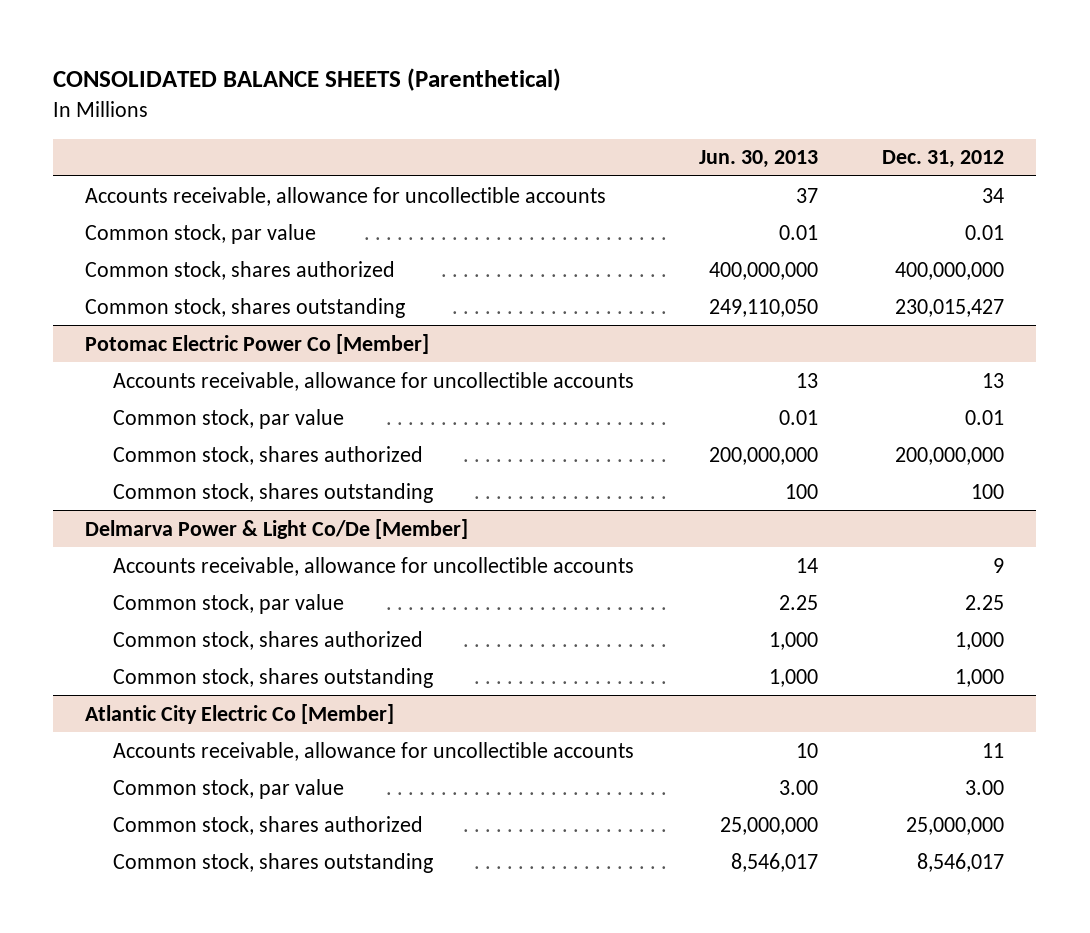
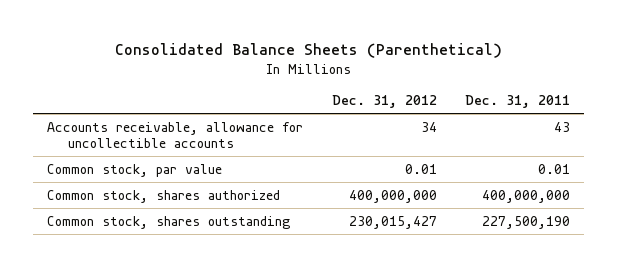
[53,68,562,92] CONSOLIDATED BALANCE SHEETS (Parenthetical) -> [114,42,502,58] Consolidated Balance Sheets (Parenthetical)
[698,150,818,169] Jun. 30, 2013 -> none
none -> [464,95,570,109] Dec. 31, 2011
[85,333,430,354] Potomac Electric Power Co [Member] -> none
[113,371,635,391] Accounts receivable, allowance for uncollectible accounts -> none
[113,408,345,429] Common stock, par value -> none
[113,445,424,465] Common stock, shares authorized -> none
[113,482,434,503] Common stock, shares outstanding -> none
[85,518,469,539] Delmarva Power & Light Co/De [Member] -> none
[113,556,635,576] Accounts receivable, allowance for uncollectible accounts -> none
[113,593,345,614] Common stock, par value -> none
[113,630,424,650] Common stock, shares authorized -> none
[113,667,434,688] Common stock, shares outstanding -> none
[85,703,395,724] Atlantic City Electric Co [Member] -> none
[113,741,635,761] Accounts receivable, allowance for uncollectible accounts -> none
[113,778,345,799] Common stock, par value -> none
[113,815,424,835] Common stock, shares authorized -> none
[113,852,434,873] Common stock, shares outstanding -> none

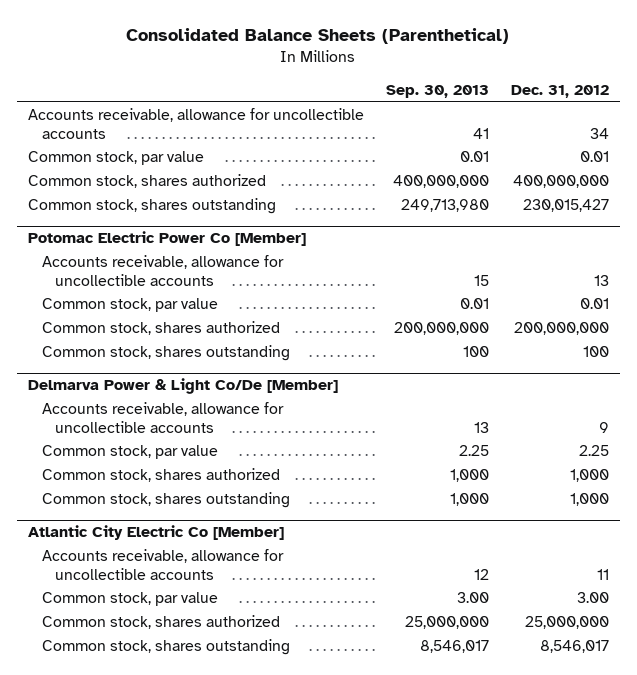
[464,95,570,109] Dec. 31, 2011 -> none
none -> [385,84,489,98] Sep. 30, 2013
none -> [28,231,307,247] Potomac Electric Power Co [Member]
none -> [41,255,284,286] Accounts receivable, allowance for uncollectible accounts
none -> [41,298,218,313] Common stock, par value
none -> [41,321,280,336] Common stock, shares authorized
none -> [41,345,290,362] Common stock, shares outstanding
none -> [28,378,339,395] Delmarva Power & Light Co/De [Member]
none -> [41,402,284,433] Accounts receivable, allowance for uncollectible accounts
none -> [41,445,218,460] Common stock, par value
none -> [41,468,280,483] Common stock, shares authorized
none -> [41,492,290,509] Common stock, shares outstanding
none -> [28,525,285,541] Atlantic City Electric Co [Member]
none -> [41,549,284,580] Accounts receivable, allowance for uncollectible accounts
none -> [41,592,218,607] Common stock, par value
none -> [41,615,280,630] Common stock, shares authorized
none -> [41,639,290,656] Common stock, shares outstanding

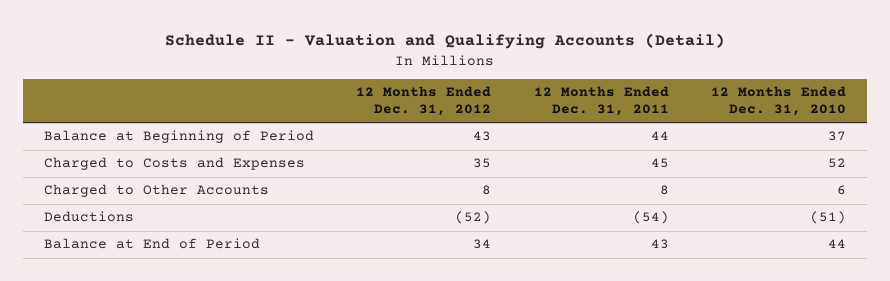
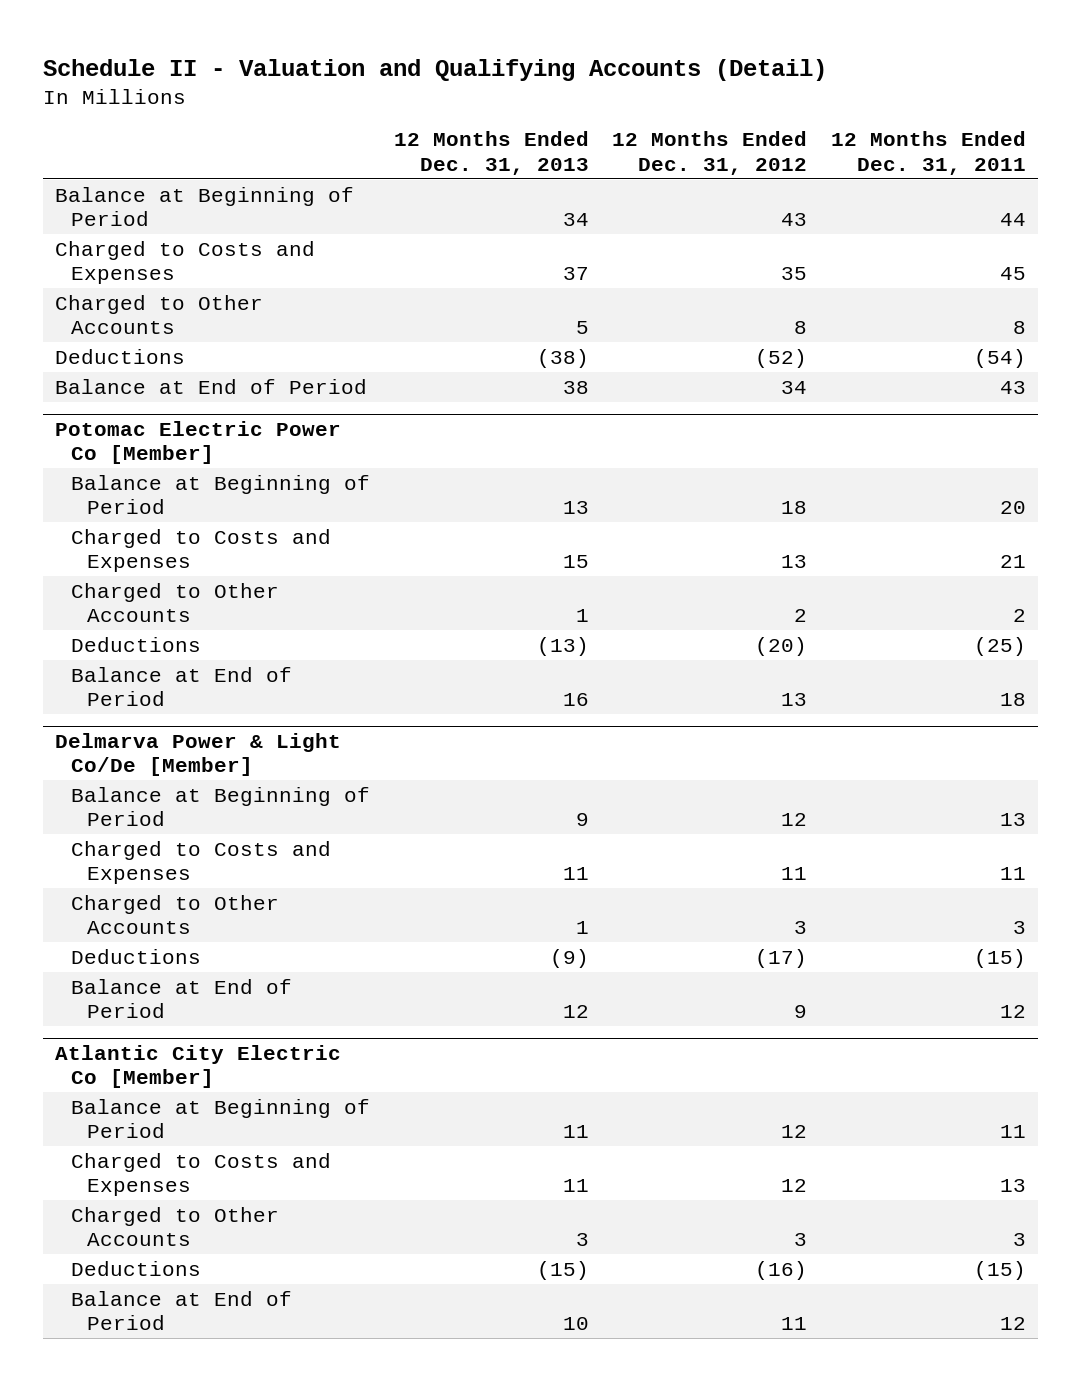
[710,86,846,116] 12 Months Ended Dec. 31, 2010 -> none
none -> [393,131,589,175] 12 Months Ended Dec. 31, 2013
none -> [55,420,342,465] Potomac Electric Power Co [Member]
none -> [71,474,371,515] Balance at Beginning of Period
none -> [71,528,332,573] Charged to Costs and Expenses
none -> [71,582,280,623] Charged to Other Accounts
none -> [71,636,202,652] Deductions
none -> [71,666,293,707] Balance at End of Period
none -> [55,732,342,777] Delmarva Power & Light Co/De [Member]
none -> [71,786,371,827] Balance at Beginning of Period
none -> [71,840,332,885] Charged to Costs and Expenses
none -> [71,894,280,935] Charged to Other Accounts
none -> [71,948,202,964] Deductions
none -> [71,978,293,1019] Balance at End of Period
none -> [55,1044,342,1089] Atlantic City Electric Co [Member]
none -> [71,1098,371,1139] Balance at Beginning of Period
none -> [71,1152,332,1197] Charged to Costs and Expenses
none -> [71,1206,280,1247] Charged to Other Accounts
none -> [71,1260,202,1276] Deductions
none -> [71,1290,293,1331] Balance at End of Period

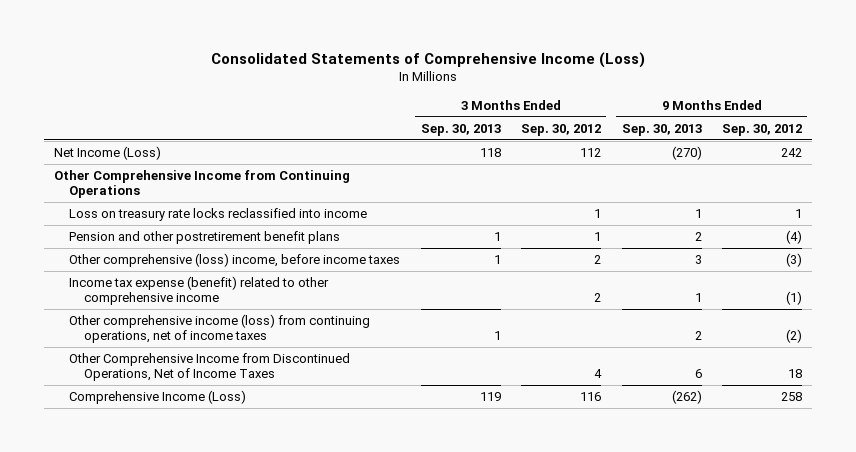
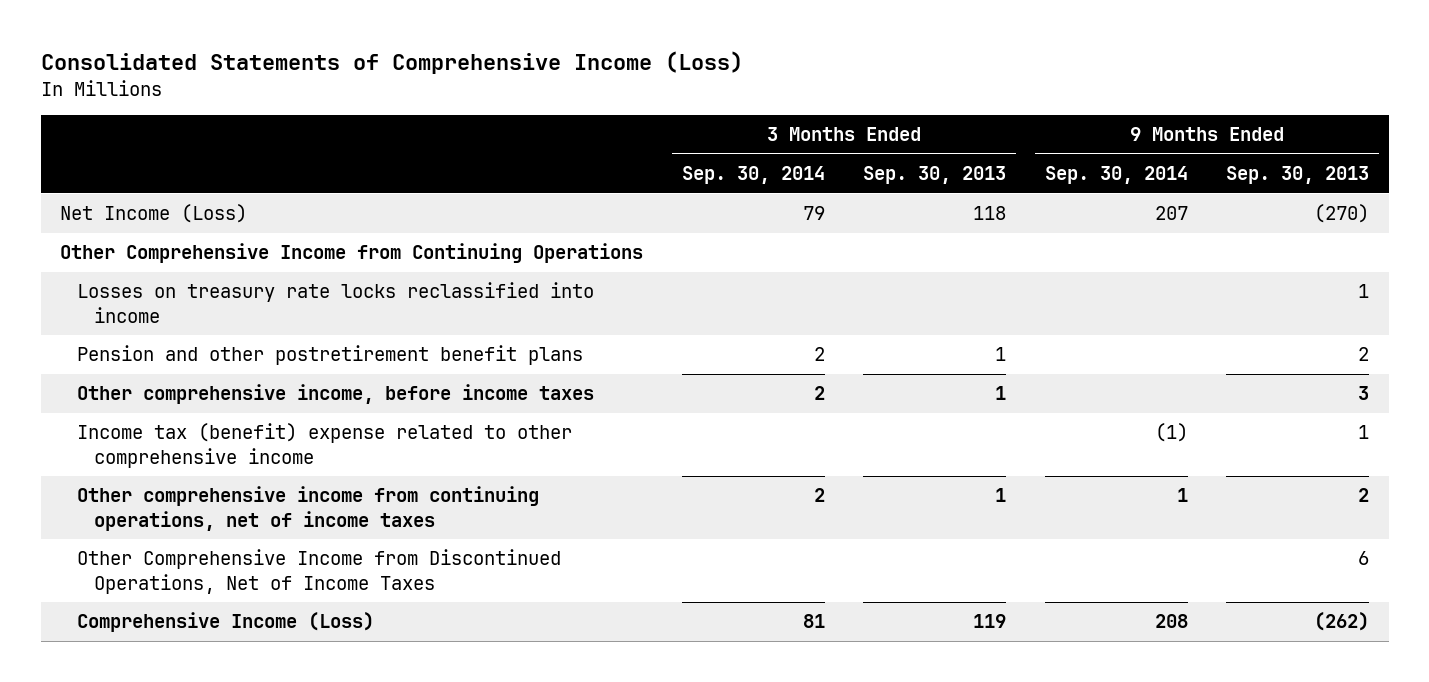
[521,123,602,136] Sep. 30, 2012 -> none
[722,123,803,136] Sep. 30, 2012 -> none
none -> [681,166,825,185] Sep. 30, 2014
none -> [1044,166,1188,185] Sep. 30, 2014
[68,207,367,221] Loss on treasury rate locks reclassified into income -> [77,282,595,323] Losses on treasury rate locks reclassified into income
[68,252,400,267] Other comprehensive (loss) income, before income taxes -> [77,384,595,405] Other comprehensive income, before income taxes
[68,275,329,306] Income tax expense (benefit) related to other comprehensive income -> [77,423,573,468] Income tax (benefit) expense related to other comprehensive income
[68,313,370,344] Other comprehensive income (loss) from continuing operations, net of income taxes -> [77,486,540,531] Other comprehensive income from continuing operations, net of income taxes

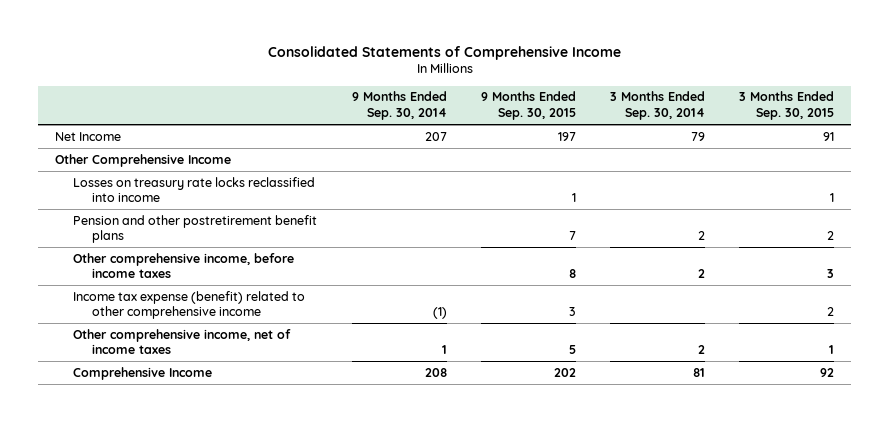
[40,51,743,75] Consolidated Statements of Comprehensive Income (Loss) -> [267,45,621,60] Consolidated Statements of Comprehensive Income
[863,166,1007,185] Sep. 30, 2013 -> none
[1226,166,1370,185] Sep. 30, 2013 -> none
none -> [480,91,576,120] 9 Months Ended Sep. 30, 2015
none -> [739,91,835,120] 3 Months Ended Sep. 30, 2015
[59,204,247,224] Net Income (Loss) -> [54,131,121,141] Net Income
[59,243,643,264] Other Comprehensive Income from Continuing Operations -> [54,153,231,167] Other Comprehensive Income
[77,549,562,594] Other Comprehensive Income from Discontinued Operations, Net of Income Taxes -> none
[77,423,573,468] Income tax (benefit) expense related to other comprehensive income -> [73,290,306,320] Income tax expense (benefit) related to other comprehensive income
[77,486,540,531] Other comprehensive income from continuing operations, net of income taxes -> [73,328,292,355] Other comprehensive income, net of income taxes
[77,612,375,633] Comprehensive Income (Loss) -> [73,366,213,380] Comprehensive Income

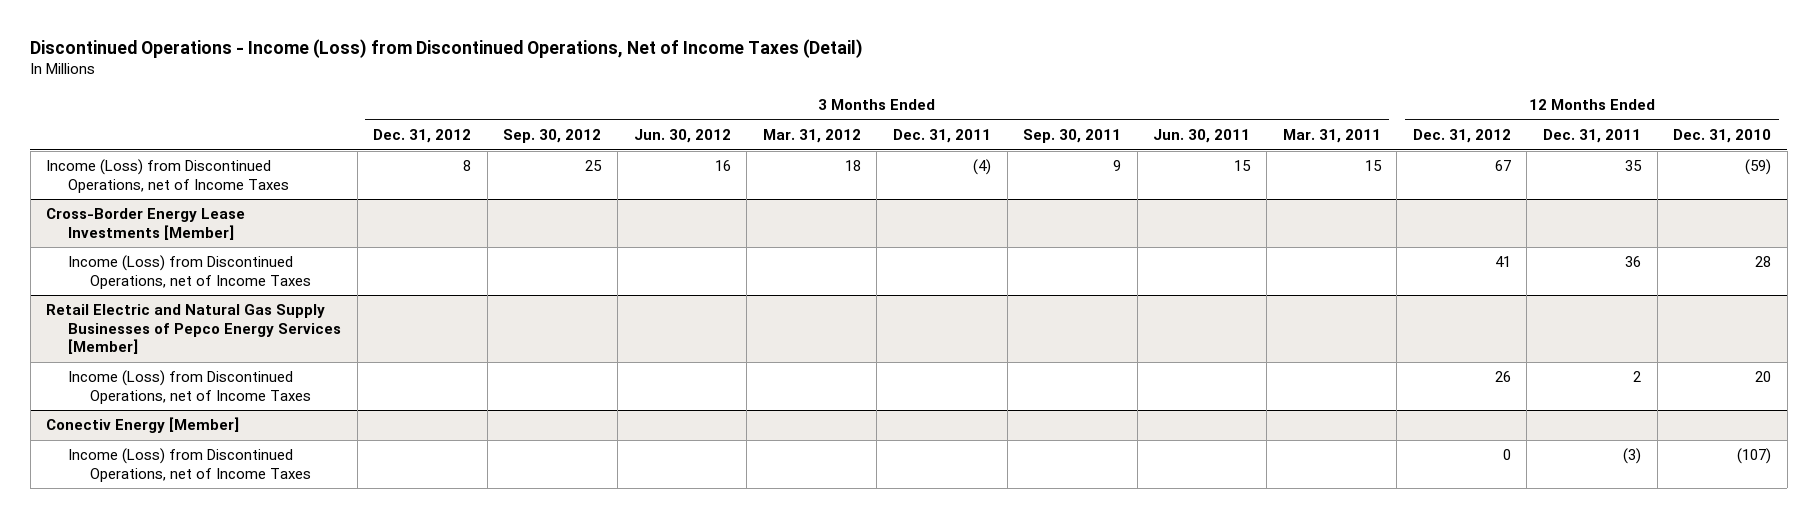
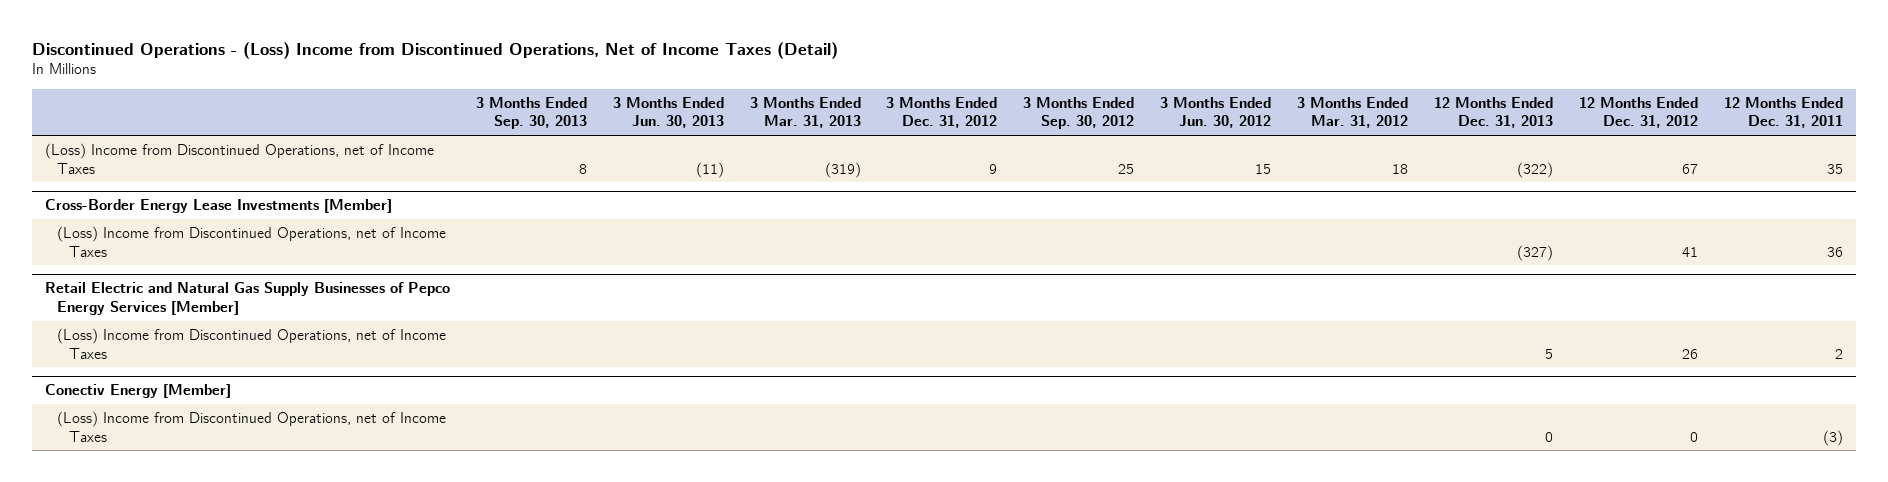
[30,38,864,58] Discontinued Operations - Income (Loss) from Discontinued Operations, Net of Income Taxes (Detail) -> [31,41,838,59] Discontinued Operations - (Loss) Income from Discontinued Operations, Net of Income Taxes (Detail)
[893,129,992,144] Dec. 31, 2011 -> none
[1023,129,1122,144] Sep. 30, 2011 -> none
[1153,129,1251,144] Jun. 30, 2011 -> none
[1282,129,1381,144] Mar. 31, 2011 -> none
[1673,129,1772,144] Dec. 31, 2010 -> none
none -> [475,96,587,130] 3 Months Ended Sep. 30, 2013
none -> [612,96,724,129] 3 Months Ended Jun. 30, 2013
none -> [749,96,861,129] 3 Months Ended Mar. 31, 2013
none -> [1434,96,1554,129] 12 Months Ended Dec. 31, 2013
[46,159,290,193] Income (Loss) from Discontinued Operations, net of Income Taxes -> [44,142,434,174] (Loss) Income from Discontinued Operations, net of Income Taxes
[463,160,472,172] 8 -> [989,163,998,174] 9
[714,160,731,172] 16 -> [1255,163,1272,174] 15
[68,255,311,289] Income (Loss) from Discontinued Operations, net of Income Taxes -> [56,225,446,257] (Loss) Income from Discontinued Operations, net of Income Taxes
[68,370,311,404] Income (Loss) from Discontinued Operations, net of Income Taxes -> [56,327,446,359] (Loss) Income from Discontinued Operations, net of Income Taxes
[68,448,311,482] Income (Loss) from Discontinued Operations, net of Income Taxes -> [56,410,446,442] (Loss) Income from Discontinued Operations, net of Income Taxes

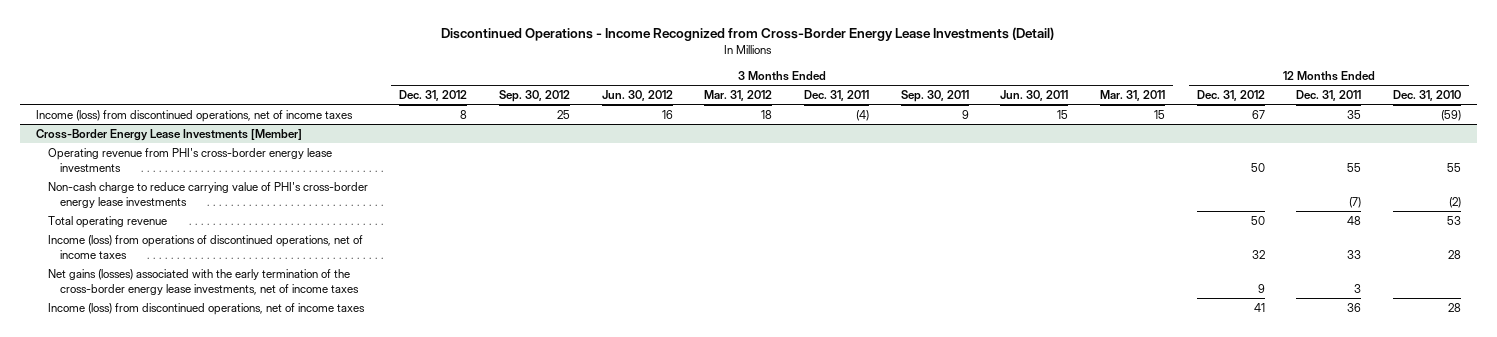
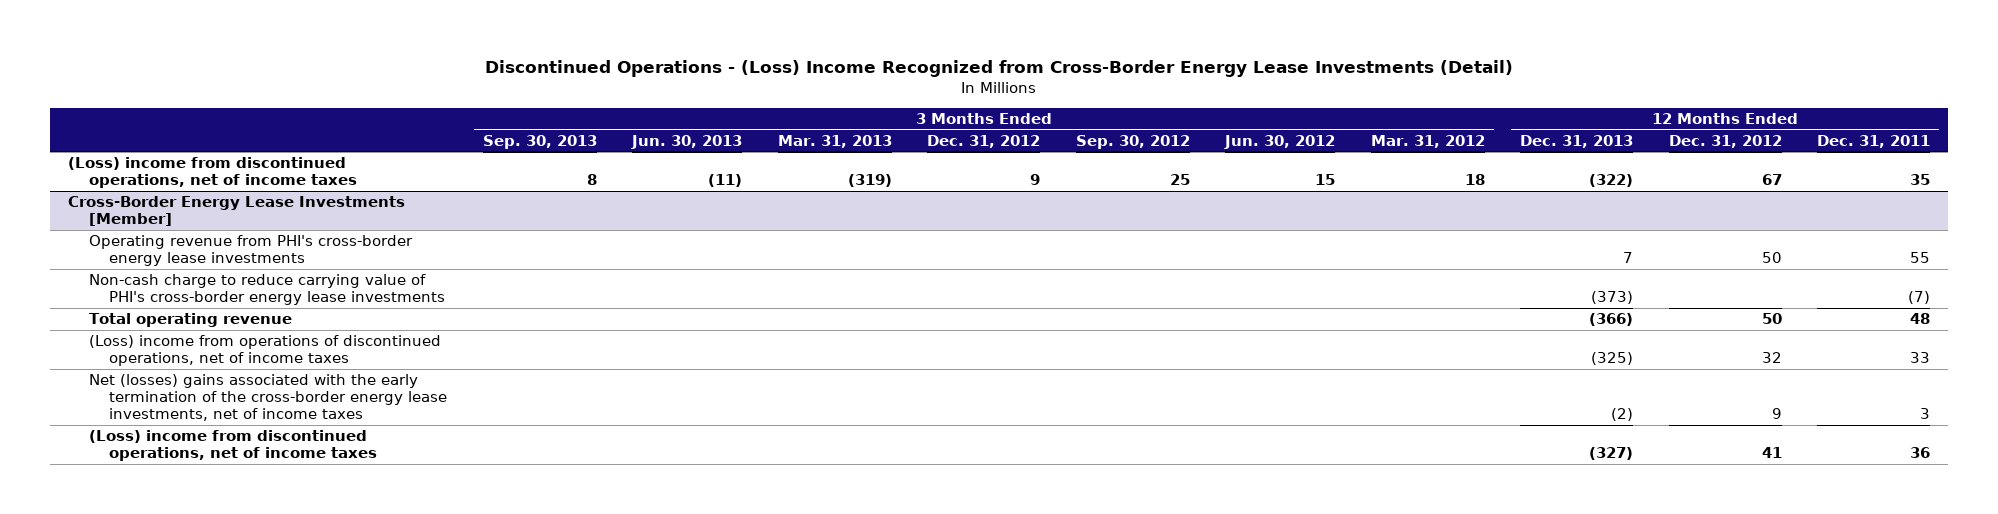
[441,27,1055,42] Discontinued Operations - Income Recognized from Cross-Border Energy Lease Investments (Detail) -> [485,60,1514,78] Discontinued Operations - (Loss) Income Recognized from Cross-Border Energy Lease Investments (Detail)
[803,89,869,101] Dec. 31, 2011 -> none
[900,89,969,102] Sep. 30, 2011 -> none
[1000,89,1069,101] Jun. 30, 2011 -> none
[1099,89,1165,101] Mar. 31, 2011 -> none
[1392,89,1461,101] Dec. 31, 2010 -> none
none -> [482,134,597,149] Sep. 30, 2013
none -> [631,134,743,149] Jun. 30, 2013
none -> [777,134,892,148] Mar. 31, 2013
none -> [1520,134,1634,148] Dec. 31, 2013
[35,109,353,122] Income (loss) from discontinued operations, net of income taxes -> [68,157,357,189] (Loss) income from discontinued operations, net of income taxes
[460,109,468,119] 8 -> [1030,174,1041,186] 9
[661,109,673,119] 16 -> [1315,174,1336,186] 15
[47,234,363,260] Income (loss) from operations of discontinued operations, net of income taxes -> [88,335,441,367] (Loss) income from operations of discontinued operations, net of income taxes
[47,268,359,296] Net gains (losses) associated with the early termination of the cross-border energy lease investments, net of income taxes -> [88,374,448,422] Net (losses) gains associated with the early termination of the cross-border energy lease investments, net of income taxes
[47,302,365,315] Income (loss) from discontinued operations, net of income taxes -> [88,430,378,462] (Loss) income from discontinued operations, net of income taxes

